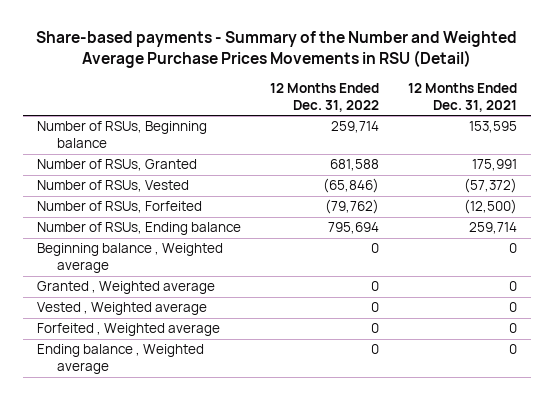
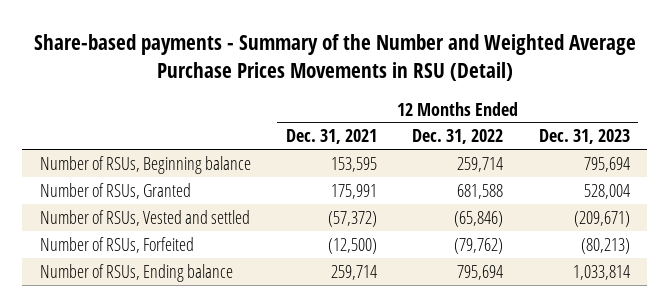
none -> [538,129,630,145] Dec. 31, 2023
[37,180,190,193] Number of RSUs, Vested -> [39,209,250,226] Number of RSUs, Vested and settled
[37,243,224,274] Beginning balance , Weighted average -> none
[37,281,216,295] Granted , Weighted average -> none
[37,302,208,316] Vested , Weighted average -> none
[37,323,221,337] Forfeited , Weighted average -> none
[37,344,205,375] Ending balance , Weighted average -> none

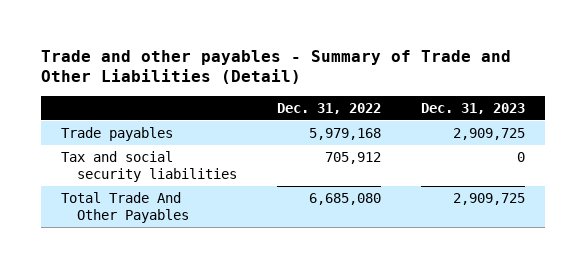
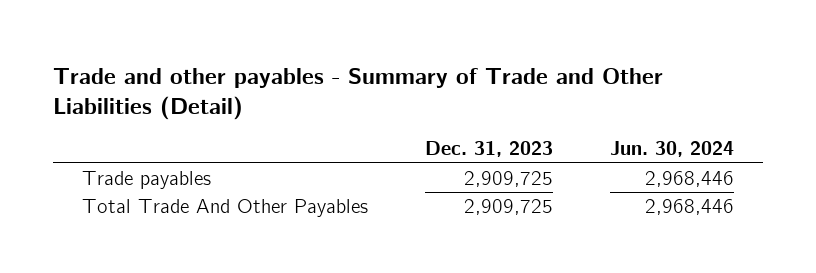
[276,102,381,114] Dec. 31, 2022 -> none
none -> [610,141,735,158] Jun. 30, 2024
[60,150,237,183] Tax and social security liabilities -> none

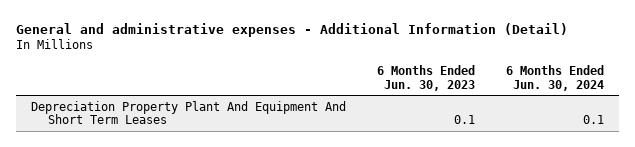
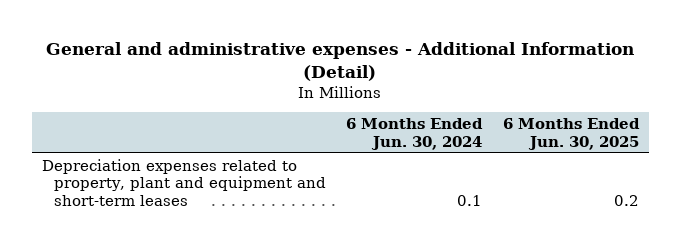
[376,65,475,91] 6 Months Ended Jun. 30, 2023 -> none
none -> [502,118,640,150] 6 Months Ended Jun. 30, 2025
[31,100,347,125] Depreciation Property Plant And Equipment And Short Term Leases -> [41,159,327,206] Depreciation expenses related to property, plant and equipment and short-term leases

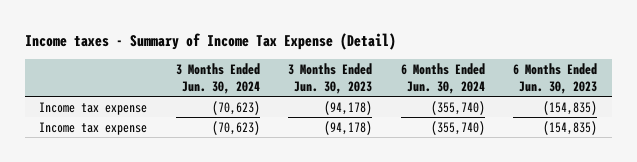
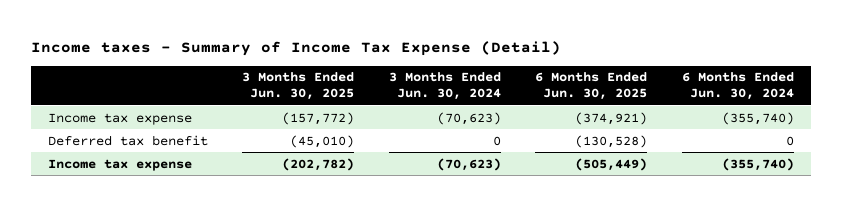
[288,62,373,94] 3 Months Ended Jun. 30, 2023 -> none
[513,62,598,94] 6 Months Ended Jun. 30, 2023 -> none
none -> [242,72,355,101] 3 Months Ended Jun. 30, 2025
none -> [535,72,648,101] 6 Months Ended Jun. 30, 2025
none -> [47,134,208,146] Deferred tax benefit

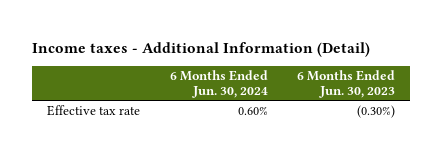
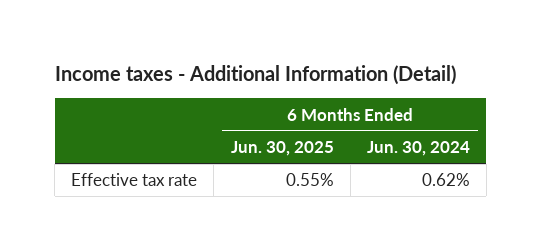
[297,69,396,99] 6 Months Ended Jun. 30, 2023 -> none
none -> [230,141,334,157] Jun. 30, 2025
[237,105,268,115] 0.60% -> [421,173,470,187] 0.62%

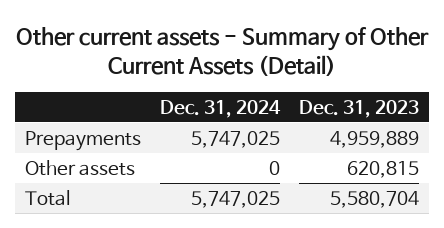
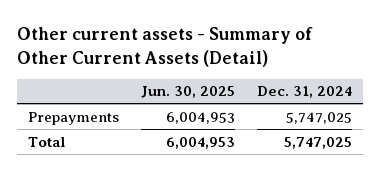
[299,99,420,118] Dec. 31, 2023 -> none
none -> [140,86,235,99] Jun. 30, 2025
[24,159,135,176] Other assets -> none

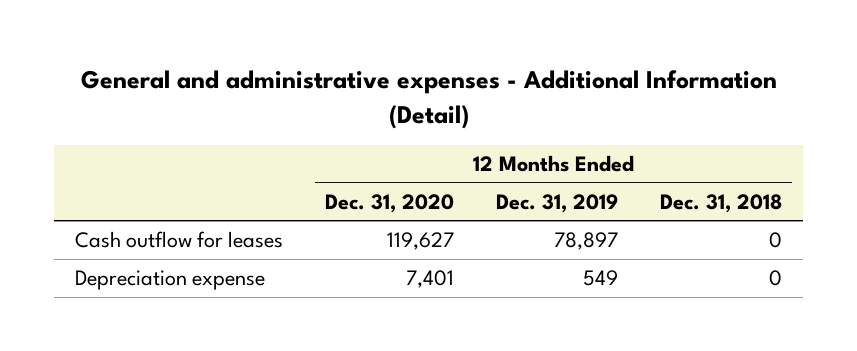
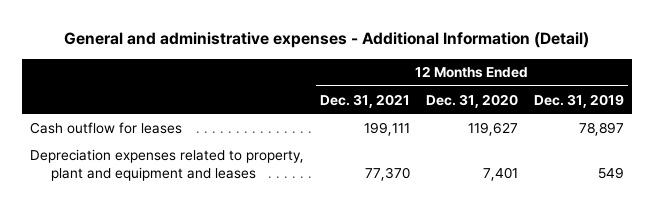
[659,193,782,213] Dec. 31, 2018 -> none
none -> [320,93,411,108] Dec. 31, 2021
[75,270,266,291] Depreciation expense -> [30,148,305,181] Depreciation expenses related to property, plant and equipment and leases

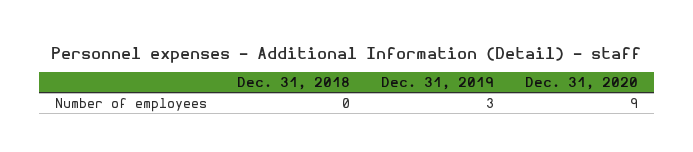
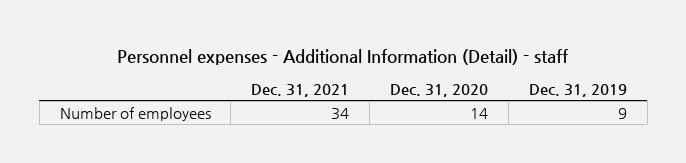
[237,76,351,90] Dec. 31, 2018 -> none
none -> [251,83,350,97] Dec. 31, 2021
[486,98,495,109] 3 -> [617,107,627,119] 9
[630,98,639,109] 9 -> [470,107,489,119] 14

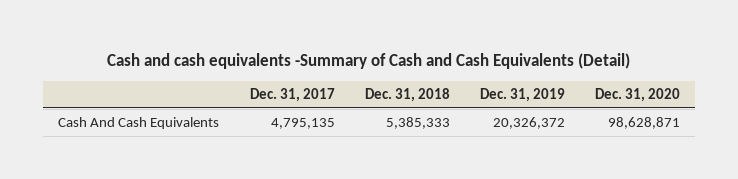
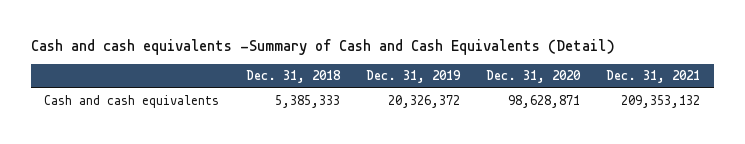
[249,87,335,102] Dec. 31, 2017 -> none
none -> [606,70,701,84] Dec. 31, 2021
[58,117,220,130] Cash And Cash Equivalents -> [44,95,220,109] Cash and cash equivalents

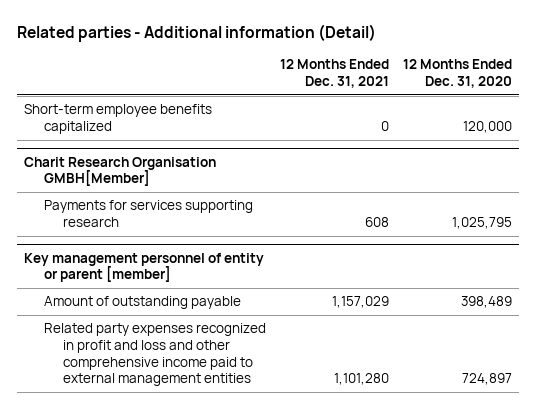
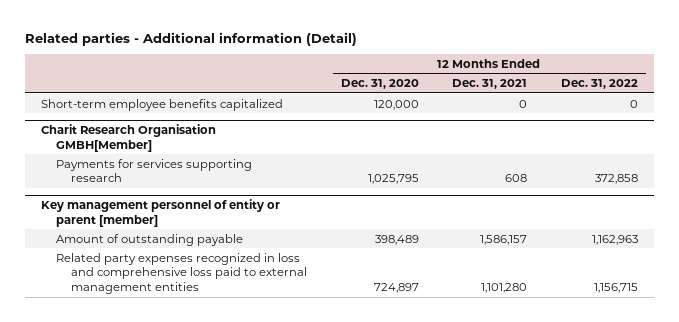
none -> [560,79,638,90] Dec. 31, 2022
[331,296,389,309] 1,157,029 -> [480,234,528,245] 1,586,157
[43,323,266,387] Related party expenses recognized in profit and loss and other comprehensive income paid to external management entities -> [56,252,308,295] Related party expenses recognized in loss and comprehensive loss paid to external management entities

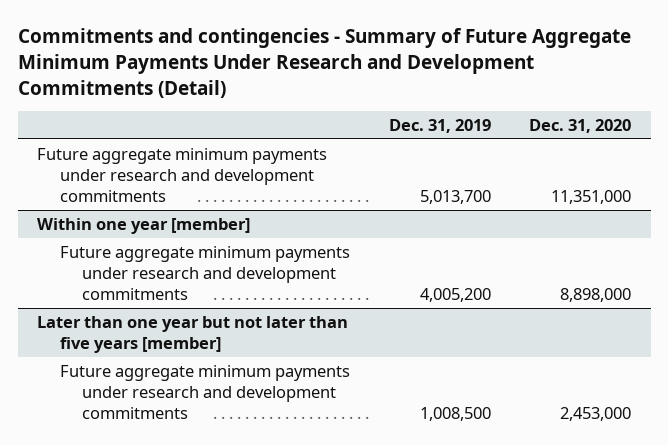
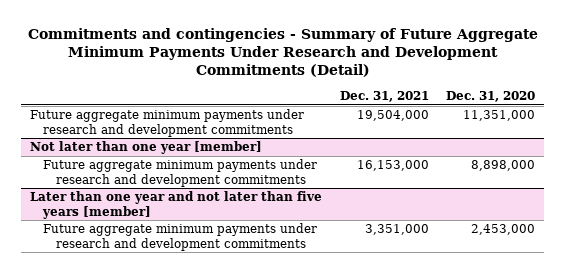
[388,118,491,133] Dec. 31, 2019 -> none
none -> [339,90,429,102] Dec. 31, 2021
[37,217,251,234] Within one year [member] -> [30,141,263,155] Not later than one year [member]
[37,315,349,353] Later than one year but not later than five years [member] -> [30,191,323,219] Later than one year and not later than five years [member]

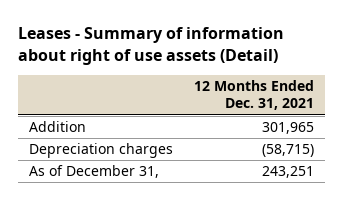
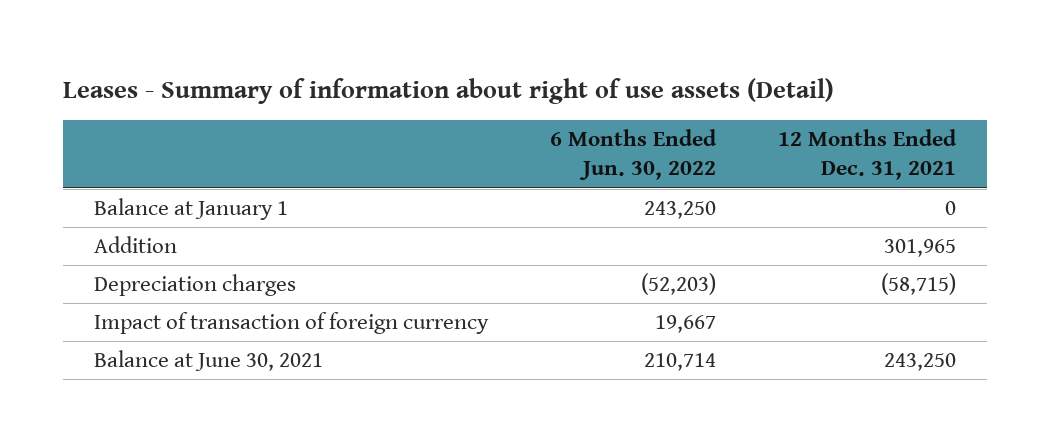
none -> [549,129,717,181] 6 Months Ended Jun. 30, 2022
none -> [94,198,289,221] Balance at January 1
[28,165,159,179] As of December 31, -> none
none -> [94,312,490,335] Impact of transaction of foreign currency
none -> [94,350,324,372] Balance at June 30, 2021

